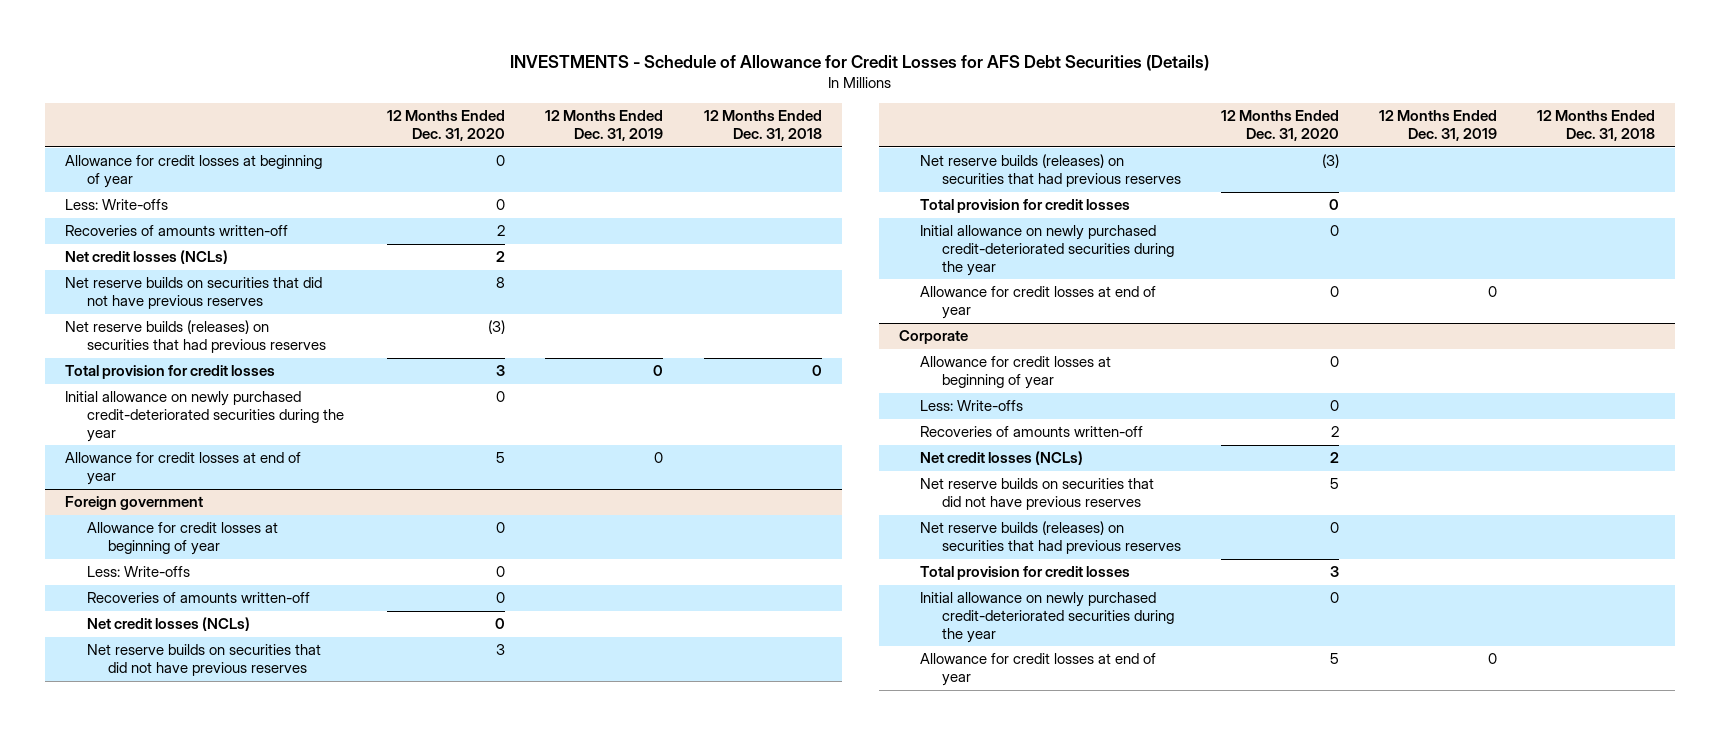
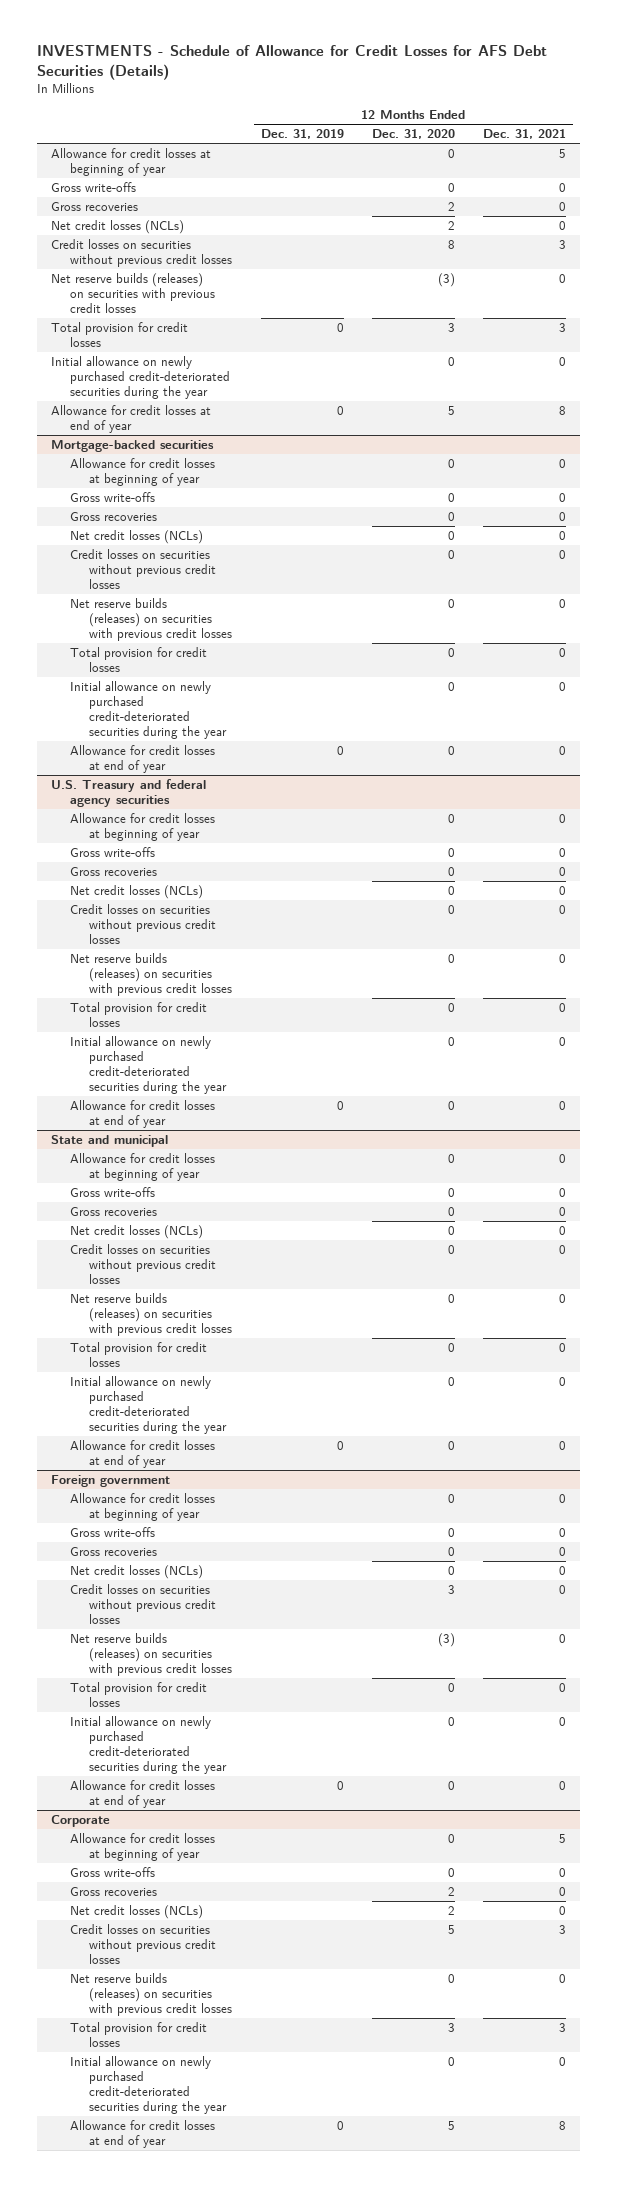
[703,110,822,142] 12 Months Ended Dec. 31, 2018 -> none
none -> [483,129,567,140] Dec. 31, 2021
[65,199,169,211] Less: Write-offs -> [50,181,136,192] Gross write-offs
[65,225,289,237] Recoveries of amounts written-off -> [50,201,138,211] Gross recoveries
[65,277,323,310] Net reserve builds on securities that did not have previous reserves -> [50,238,233,267] Credit losses on securities without previous credit losses
[65,320,326,354] Net reserve builds (releases) on securities that had previous reserves -> [50,272,216,313] Net reserve builds (releases) on securities with previous credit losses
none -> [50,439,214,452] Mortgage-backed securities
none -> [70,457,216,486] Allowance for credit losses at beginning of year
none -> [70,491,156,502] Gross write-offs
none -> [70,511,158,521] Gross recoveries
none -> [70,529,204,544] Net credit losses (NCLs)
none -> [70,548,217,589] Credit losses on securities without previous credit losses
none -> [70,597,233,641] Net reserve builds (releases) on securities with previous credit losses
none -> [70,646,208,672] Total provision for credit losses
none -> [70,680,228,739] Initial allowance on newly purchased credit-deteriorated securities during the year
none -> [70,744,216,773] Allowance for credit losses at end of year
none -> [50,778,206,807] U.S. Treasury and federal agency securities
none -> [70,812,216,841] Allowance for credit losses at beginning of year
none -> [70,846,156,857] Gross write-offs
none -> [70,866,158,876] Gross recoveries
none -> [70,884,204,899] Net credit losses (NCLs)
none -> [70,903,217,944] Credit losses on securities without previous credit losses
none -> [70,952,233,996] Net reserve builds (releases) on securities with previous credit losses
none -> [70,1001,208,1027] Total provision for credit losses
none -> [70,1035,228,1094] Initial allowance on newly purchased credit-deteriorated securities during the year
none -> [70,1099,216,1128] Allowance for credit losses at end of year
none -> [50,1134,168,1147] State and municipal
none -> [70,1152,216,1181] Allowance for credit losses at beginning of year
none -> [70,1186,156,1197] Gross write-offs
none -> [70,1206,158,1216] Gross recoveries
none -> [70,1224,204,1239] Net credit losses (NCLs)
none -> [70,1243,217,1284] Credit losses on securities without previous credit losses
none -> [70,1292,233,1336] Net reserve builds (releases) on securities with previous credit losses
none -> [70,1341,208,1367] Total provision for credit losses
none -> [70,1375,228,1434] Initial allowance on newly purchased credit-deteriorated securities during the year
none -> [70,1439,216,1468] Allowance for credit losses at end of year
[86,566,190,578] Less: Write-offs -> [70,1526,156,1537] Gross write-offs
[86,592,310,604] Recoveries of amounts written-off -> [70,1546,158,1556] Gross recoveries
[86,644,321,677] Net reserve builds on securities that did not have previous reserves -> [70,1583,217,1624] Credit losses on securities without previous credit losses
[920,154,1181,188] Net reserve builds (releases) on securities that had previous reserves -> [70,1632,233,1676] Net reserve builds (releases) on securities with previous credit losses
[920,400,1024,412] Less: Write-offs -> [70,1866,156,1877] Gross write-offs
[920,426,1144,438] Recoveries of amounts written-off -> [70,1886,158,1896] Gross recoveries
[920,478,1155,511] Net reserve builds on securities that did not have previous reserves -> [70,1923,217,1964] Credit losses on securities without previous credit losses
[920,521,1181,555] Net reserve builds (releases) on securities that had previous reserves -> [70,1972,233,2016] Net reserve builds (releases) on securities with previous credit losses

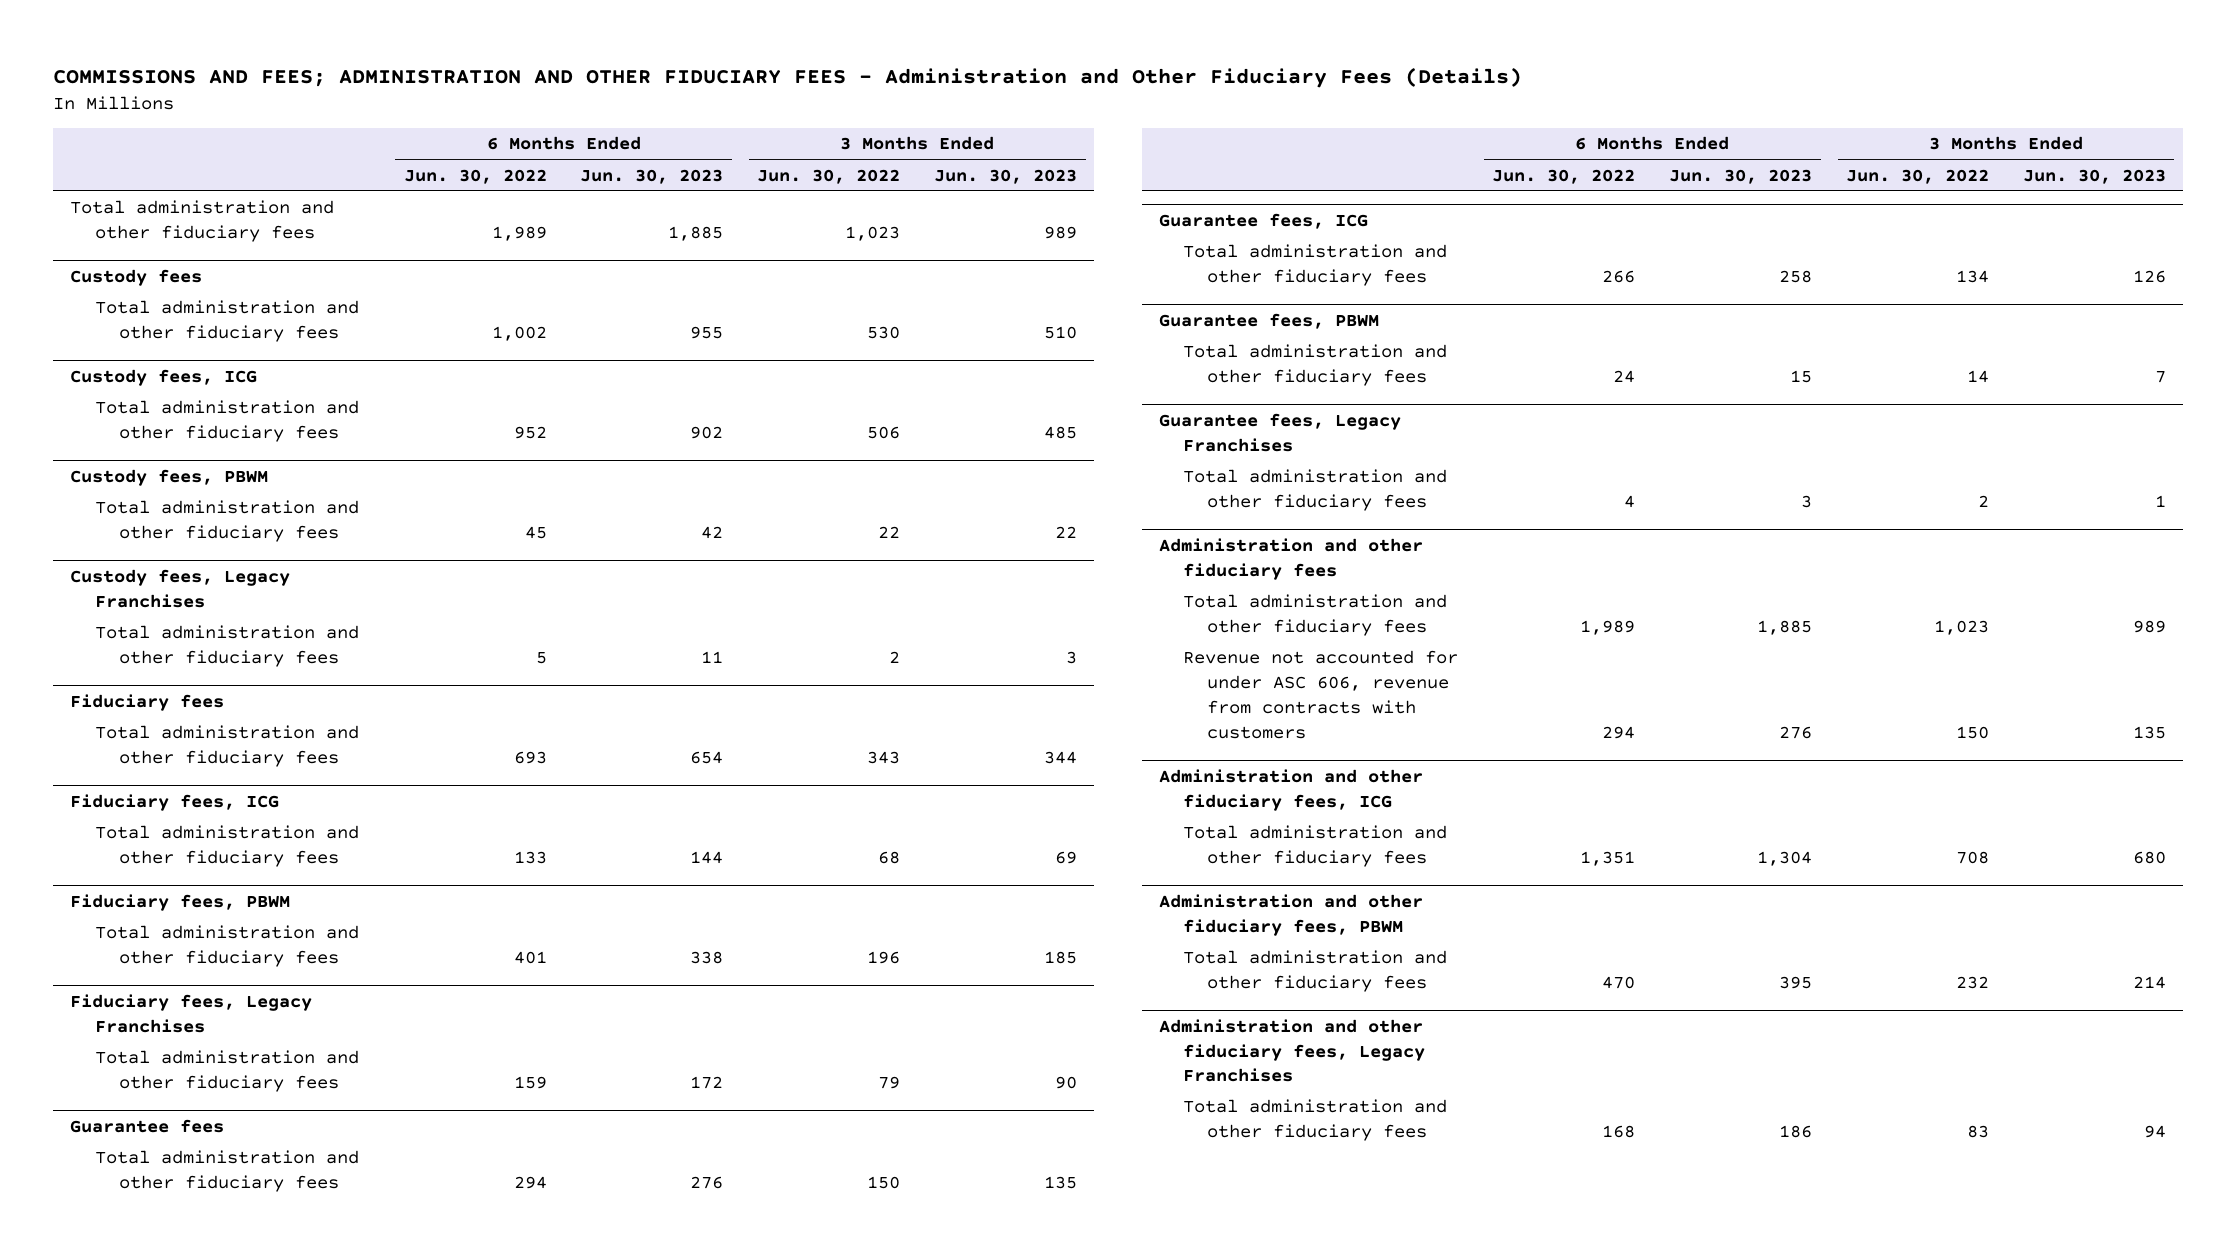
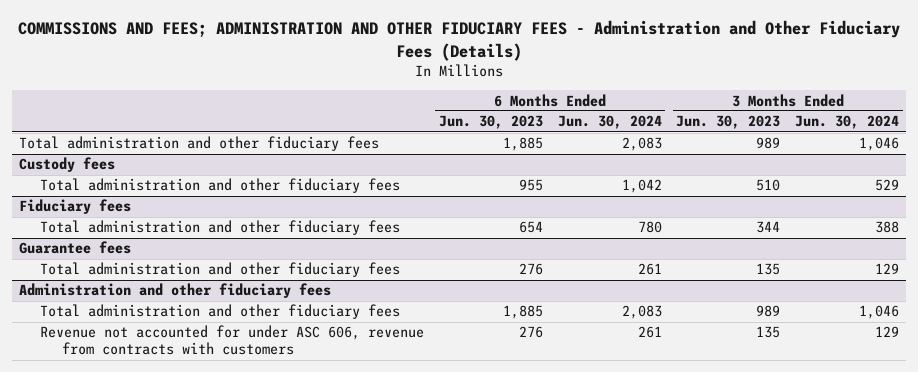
[403,168,547,184] Jun. 30, 2022 -> none
[757,168,901,184] Jun. 30, 2022 -> none
none -> [557,115,662,130] Jun. 30, 2024
none -> [794,115,899,130] Jun. 30, 2024
[70,368,258,386] Custody fees, ICG -> none
[94,400,359,443] Total administration and other fiduciary fees -> none
[70,468,269,486] Custody fees, PBWM -> none
[94,500,359,543] Total administration and other fiduciary fees -> none
[70,568,291,608] Custody fees, Legacy Franchises -> none
[94,625,359,668] Total administration and other fiduciary fees -> none
[70,793,280,811] Fiduciary fees, ICG -> none
[94,825,359,868] Total administration and other fiduciary fees -> none
[70,893,291,911] Fiduciary fees, PBWM -> none
[94,925,359,968] Total administration and other fiduciary fees -> none
[70,993,313,1033] Fiduciary fees, Legacy Franchises -> none
[94,1050,359,1093] Total administration and other fiduciary fees -> none
[1159,212,1369,229] Guarantee fees, ICG -> none
[1183,244,1448,287] Total administration and other fiduciary fees -> none
[1159,312,1380,329] Guarantee fees, PBWM -> none
[1183,344,1448,387] Total administration and other fiduciary fees -> none
[1159,412,1402,452] Guarantee fees, Legacy Franchises -> none
[1183,469,1448,512] Total administration and other fiduciary fees -> none
[1159,768,1424,811] Administration and other fiduciary fees, ICG -> none
[1183,825,1448,868] Total administration and other fiduciary fees -> none
[1159,893,1424,936] Administration and other fiduciary fees, PBWM -> none
[1183,950,1448,993] Total administration and other fiduciary fees -> none
[1159,1018,1426,1083] Administration and other fiduciary fees, Legacy Franchises -> none
[1183,1099,1448,1142] Total administration and other fiduciary fees -> none

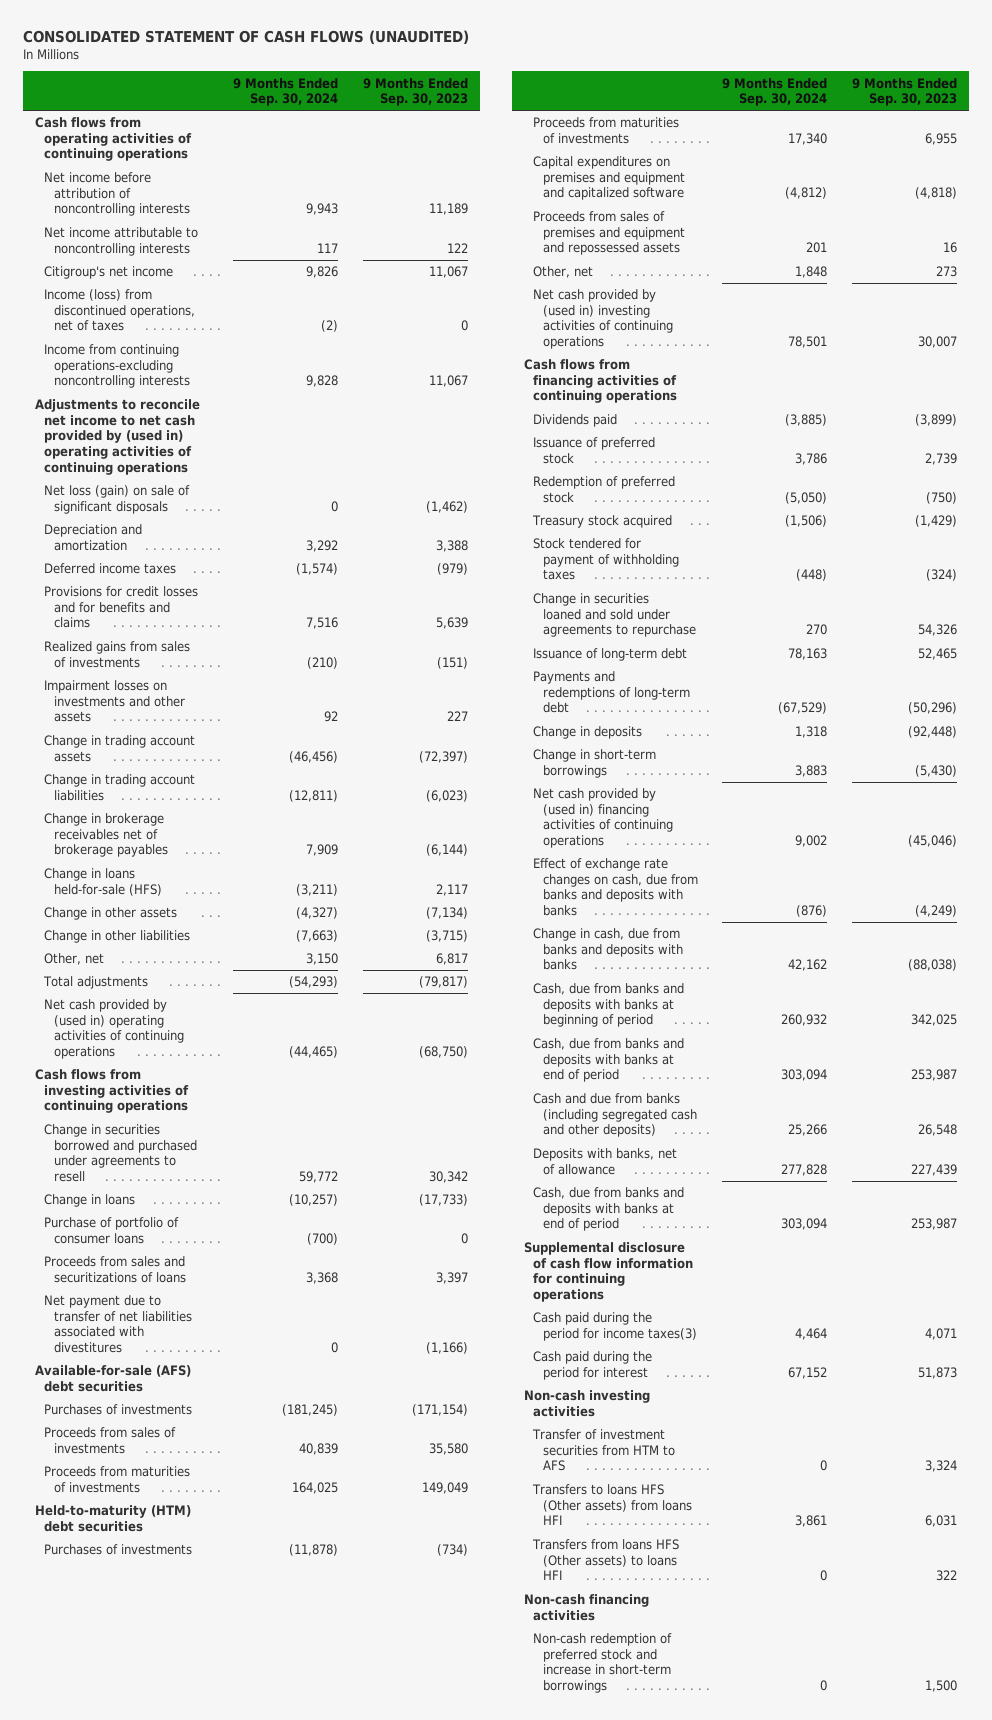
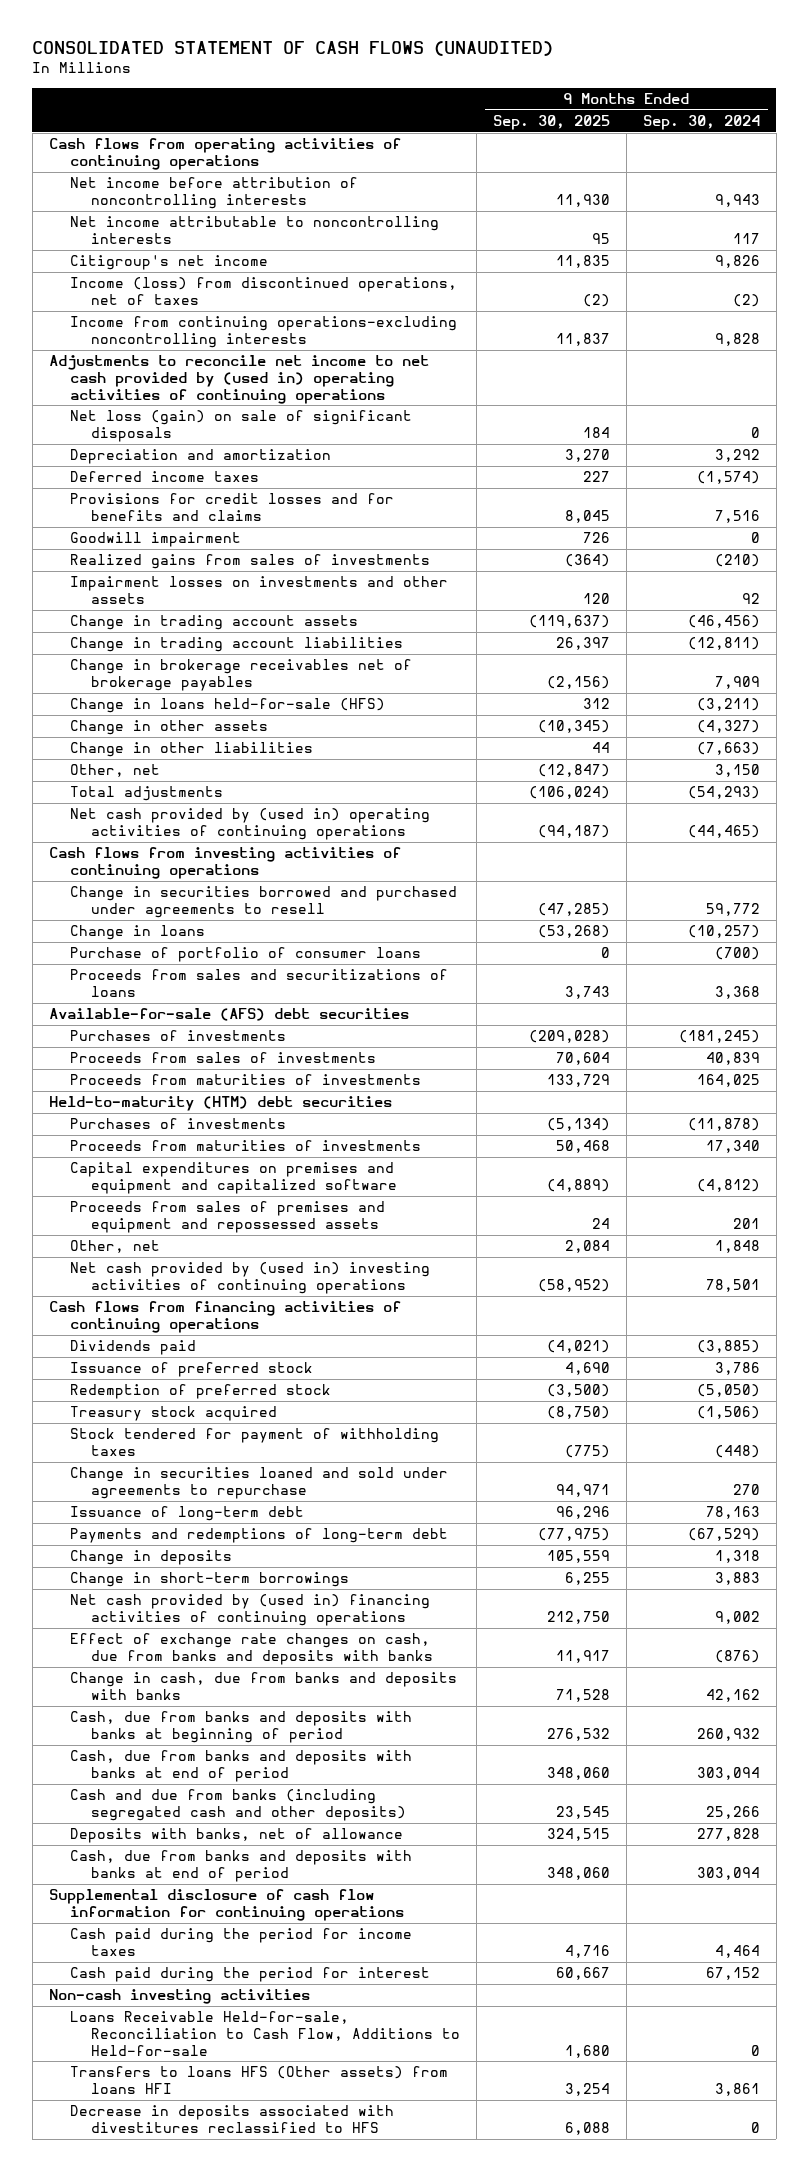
[363,77,469,107] 9 Months Ended Sep. 30, 2023 -> none
none -> [492,115,610,131] Sep. 30, 2025
none -> [69,532,241,548] Goodwill impairment
[44,1295,192,1353] Net payment due to transfer of net liabilities associated with divestitures -> none
[533,1312,697,1341] Cash paid during the period for income taxes(3) -> [69,1928,412,1957] Cash paid during the period for income taxes
[532,1429,675,1472] Transfer of investment securities from HTM to AFS -> none
none -> [69,2011,461,2056] Loans Receivable Held-for-sale, Reconciliation to Cash Flow, Additions to Held-for-sale
[532,1539,680,1581] Transfers from loans HFS (Other assets) to loans HFI -> none
[523,1594,649,1621] Non-cash financing activities -> none
[533,1633,673,1693] Non-cash redemption of preferred stock and increase in short-term borrowings -> none
none -> [69,2105,394,2134] Decrease in deposits associated with divestitures reclassified to HFS

